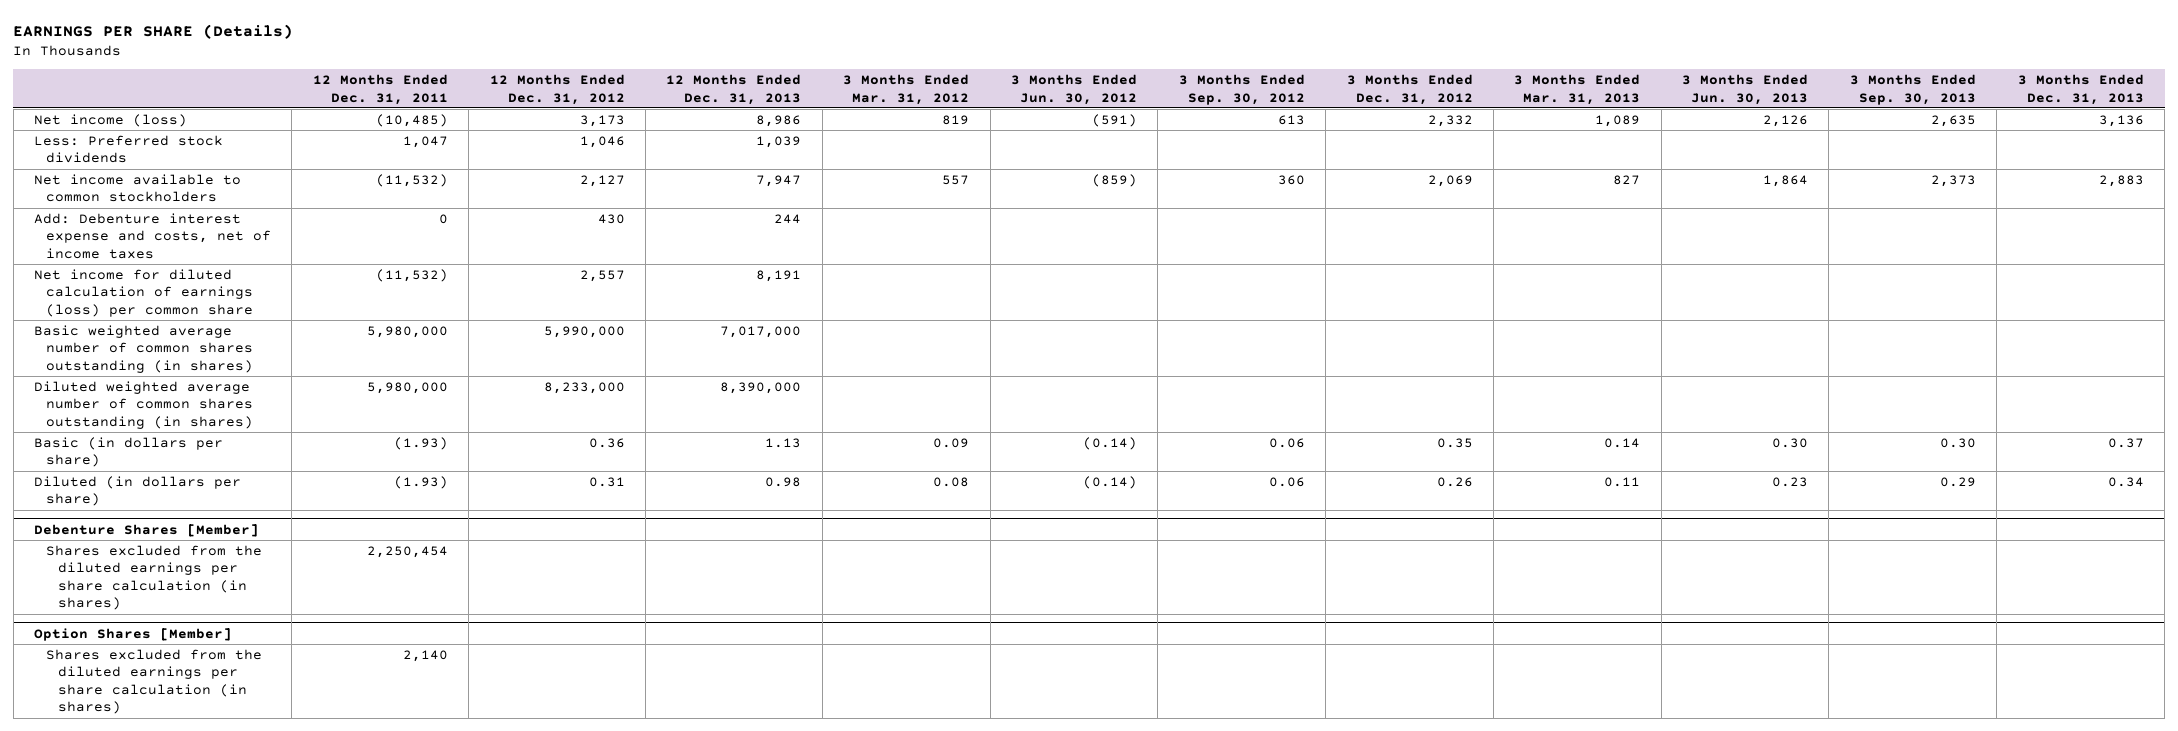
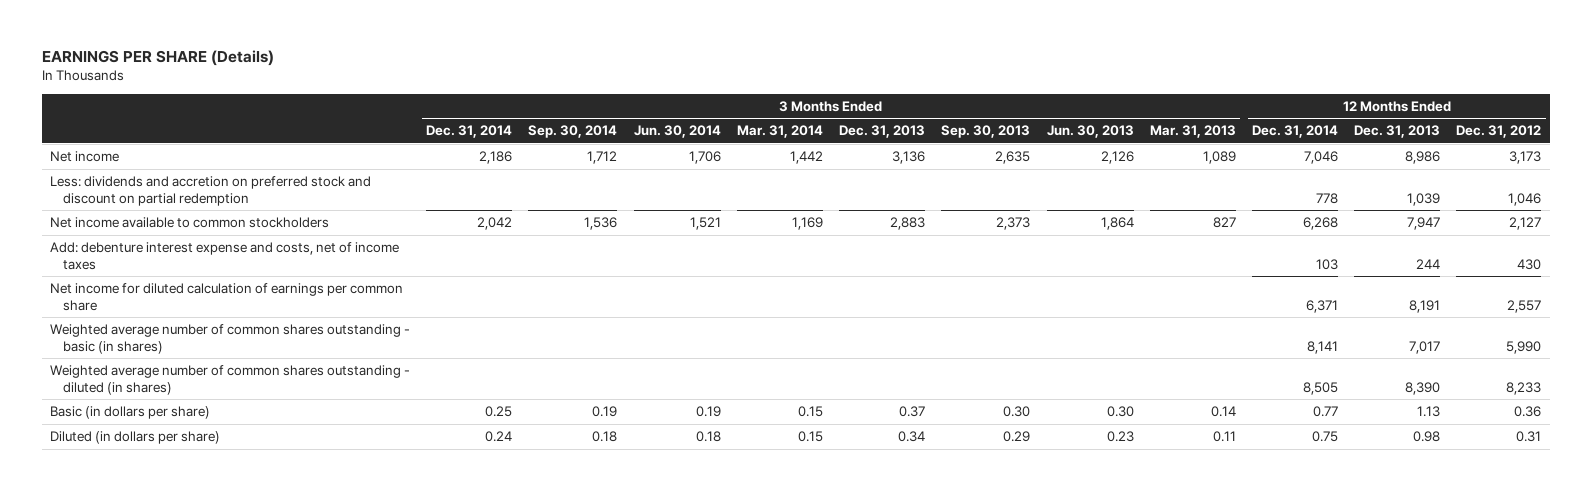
[312,74,448,105] 12 Months Ended Dec. 31, 2011 -> none
[843,74,970,105] 3 Months Ended Mar. 31, 2012 -> none
[1010,74,1137,105] 3 Months Ended Jun. 30, 2012 -> none
[1178,74,1305,105] 3 Months Ended Sep. 30, 2012 -> none
[1346,74,1473,105] 3 Months Ended Dec. 31, 2012 -> none
none -> [426,125,513,139] Dec. 31, 2014
none -> [528,125,618,139] Sep. 30, 2014
none -> [633,125,721,139] Jun. 30, 2014
none -> [736,125,823,139] Mar. 31, 2014
none -> [1252,125,1339,139] Dec. 31, 2014
[34,113,188,127] Net income (loss) -> [49,151,119,163] Net income
[34,134,224,164] Less: Preferred stock dividends -> [49,176,371,206] Less: dividends and accretion on preferred stock and discount on partial redemption
[34,212,272,259] Add: Debenture interest expense and costs, net of income taxes -> [49,242,399,270] Add: debenture interest expense and costs, net of income taxes
[34,268,254,317] Net income for diluted calculation of earnings (loss) per common share -> [49,283,403,311] Net income for diluted calculation of earnings per common share
[34,324,254,373] Basic weighted average number of common shares outstanding (in shares) -> [49,324,410,354] Weighted average number of common shares outstanding - basic (in shares)
[543,325,625,338] 5,990,000 -> [1506,340,1542,354] 5,990
[720,325,802,338] 7,017,000 -> [1409,340,1441,354] 7,017
[34,380,254,429] Diluted weighted average number of common shares outstanding (in shares) -> [49,365,410,395] Weighted average number of common shares outstanding - diluted (in shares)
[543,381,625,394] 8,233,000 -> [1506,381,1542,395] 8,233
[720,381,802,394] 8,390,000 -> [1405,381,1441,395] 8,390
[34,523,260,537] Debenture Shares [Member] -> none
[46,544,263,611] Shares excluded from the diluted earnings per share calculation (in shares) -> none
[34,627,233,641] Option Shares [Member] -> none
[46,648,263,715] Shares excluded from the diluted earnings per share calculation (in shares) -> none

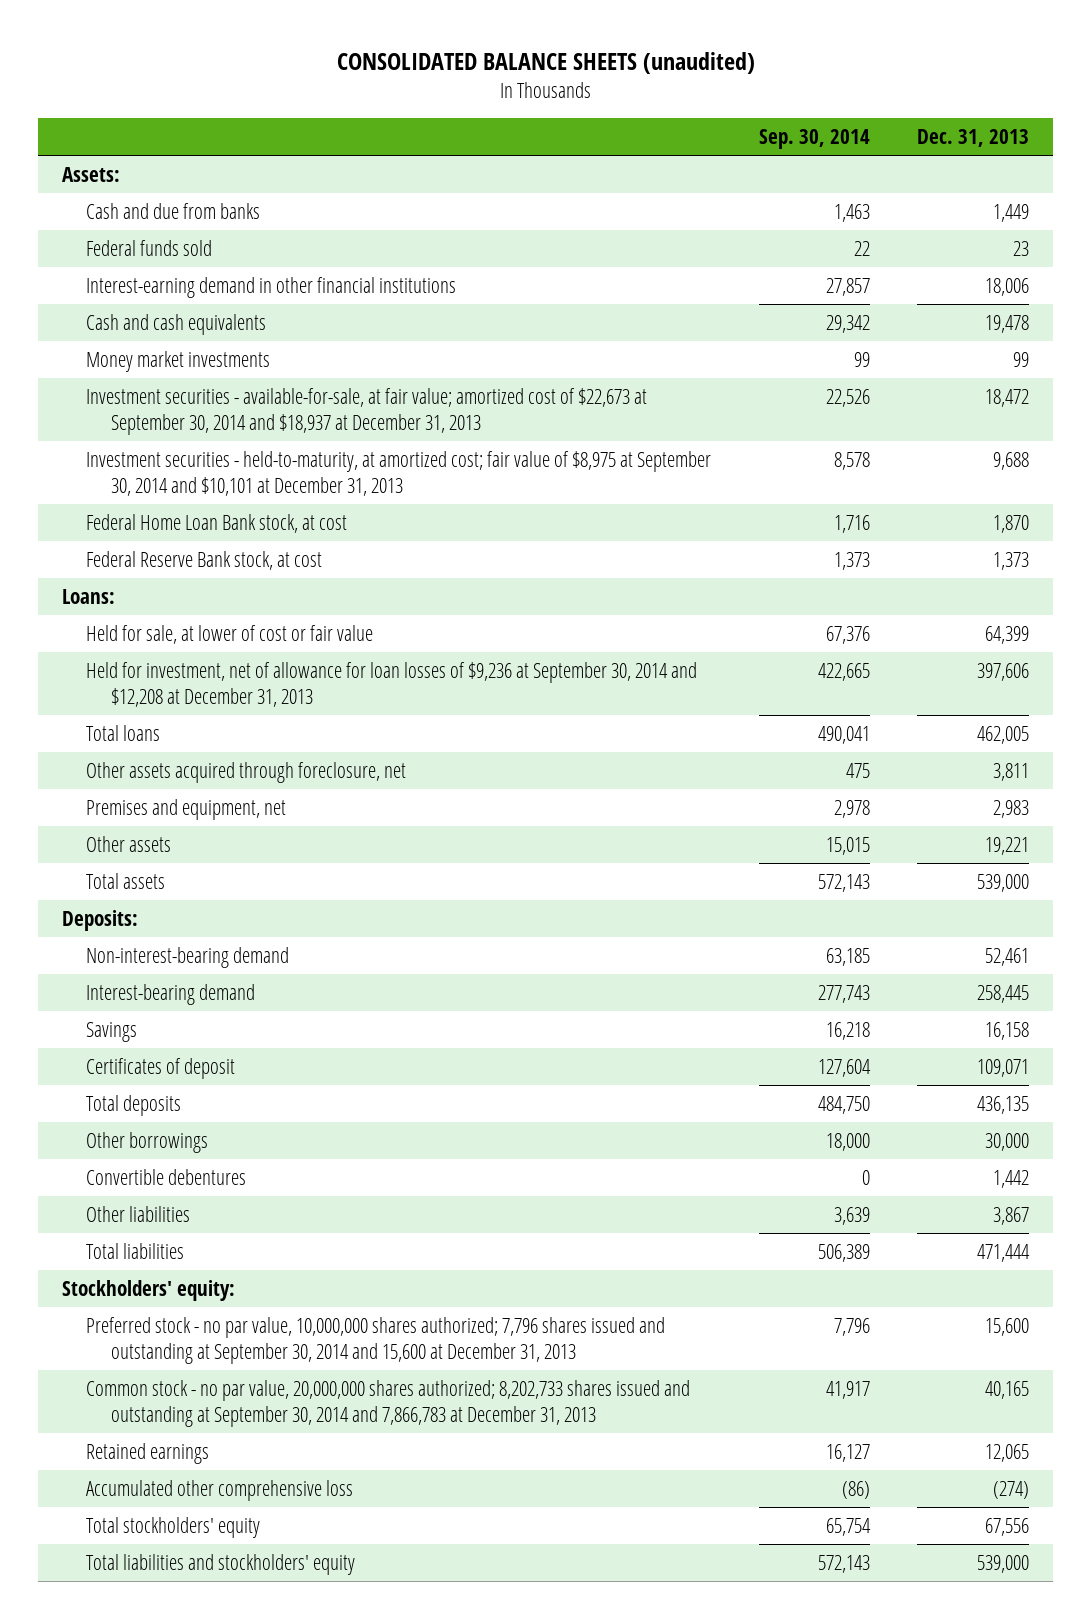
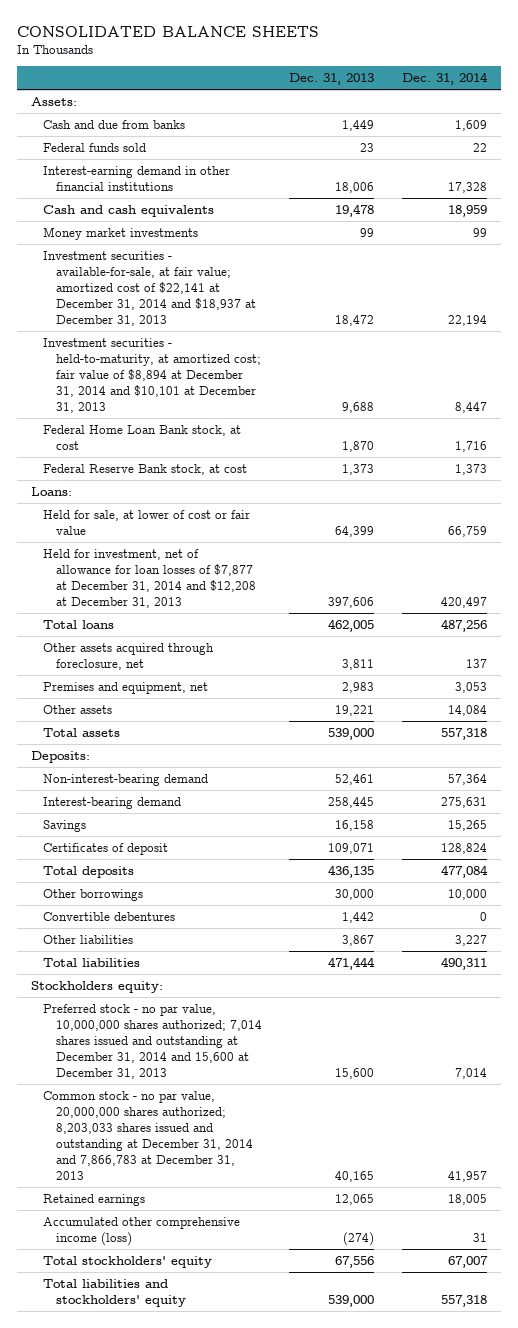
[336,51,755,74] CONSOLIDATED BALANCE SHEETS (unaudited) -> [17,25,320,37] CONSOLIDATED BALANCE SHEETS
[758,129,870,150] Sep. 30, 2014 -> none
none -> [401,72,488,86] Dec. 31, 2014
[86,387,648,436] Investment securities - available-for-sale, at fair value; amortized cost of $22,673 at September 30, 2014 and $18,937 at December 31, 2013 -> [43,250,256,326] Investment securities - available-for-sale, at fair value; amortized cost of $22,141 at December 31, 2014 and $18,937 at December 31, 2013
[86,450,712,497] Investment securities - held-to-maturity, at amortized cost; fair value of $8,975 at September 30, 2014 and $10,101 at December 31, 2013 -> [43,337,261,413] Investment securities - held-to-maturity, at amortized cost; fair value of $8,894 at December 31, 2014 and $10,101 at December 31, 2013
[86,661,698,708] Held for investment, net of allowance for loan losses of $9,236 at September 30, 2014 and $12,208 at December 31, 2013 -> [43,548,256,608] Held for investment, net of allowance for loan losses of $7,877 at December 31, 2014 and $12,208 at December 31, 2013
[61,1279,235,1301] Stockholders' equity: -> [30,980,163,993] Stockholders equity:
[86,1316,666,1365] Preferred stock - no par value, 10,000,000 shares authorized; 7,796 shares issued and outstanding at September 30, 2014 and 15,600 at December 31, 2013 -> [43,1003,262,1079] Preferred stock - no par value, 10,000,000 shares authorized; 7,014 shares issued and outstanding at December 31, 2014 and 15,600 at December 31, 2013
[86,1379,691,1428] Common stock - no par value, 20,000,000 shares authorized; 8,202,733 shares issued and outstanding at September 30, 2014 and 7,866,783 at December 31, 2013 -> [43,1090,253,1180] Common stock - no par value, 20,000,000 shares authorized; 8,203,033 shares issued and outstanding at December 31, 2014 and 7,866,783 at December 31, 2013
[86,1479,354,1501] Accumulated other comprehensive loss -> [43,1216,241,1246] Accumulated other comprehensive income (loss)

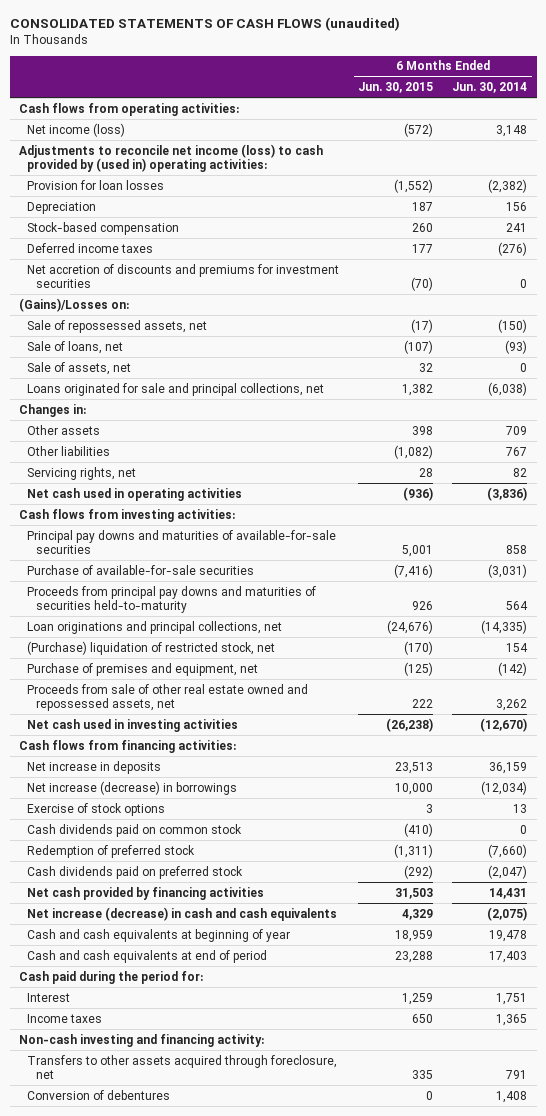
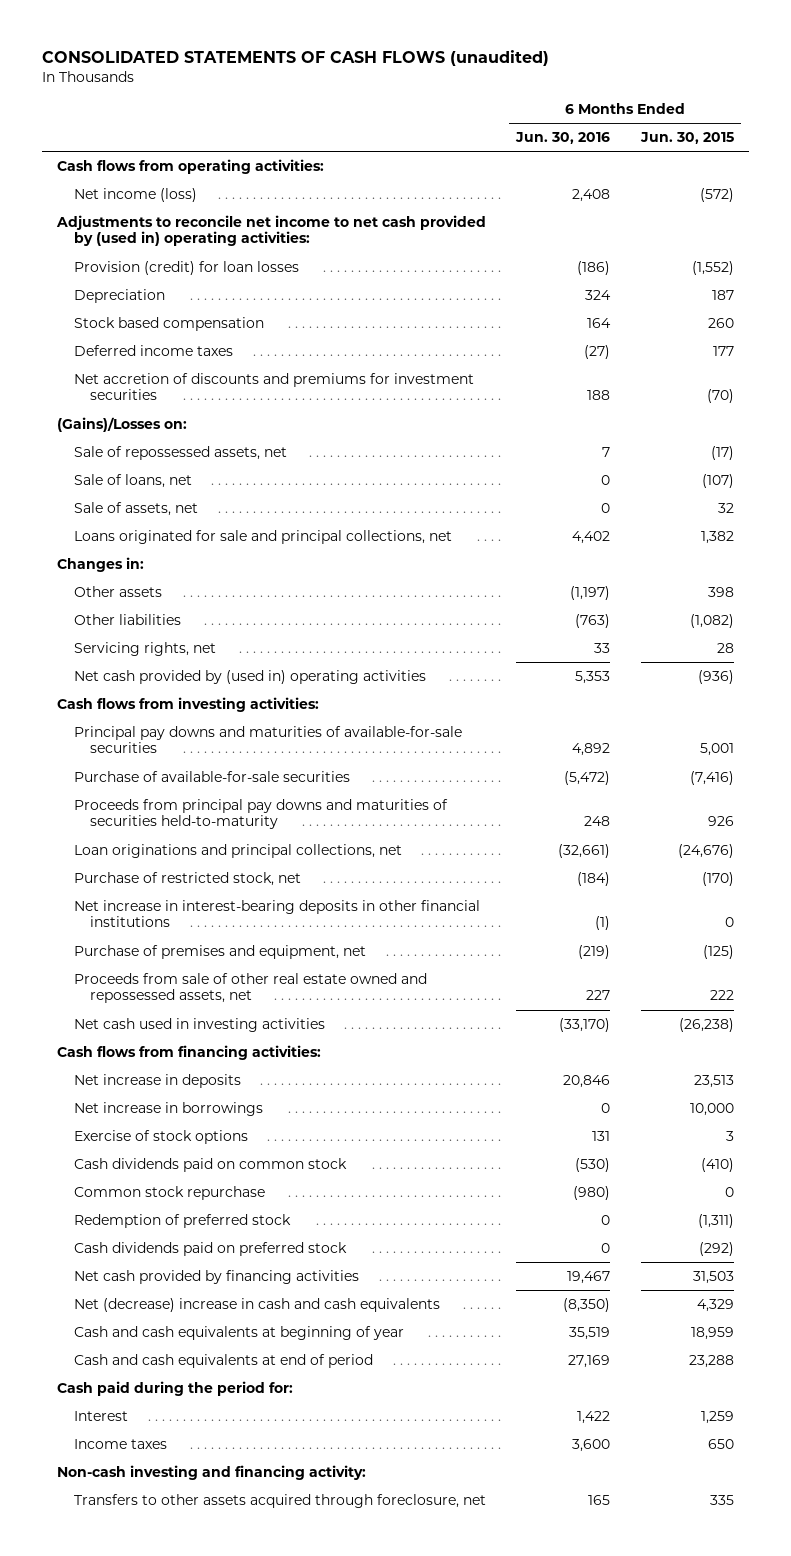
[452,82,528,94] Jun. 30, 2014 -> none
none -> [515,132,611,145] Jun. 30, 2016
[19,143,324,172] Adjustments to reconcile net income (loss) to cash provided by (used in) operating activities: -> [56,214,487,247] Adjustments to reconcile net income to net cash provided by (used in) operating activities:
[27,179,165,190] Provision for loan losses -> [73,260,299,275] Provision (credit) for loan losses
[27,221,180,235] Stock-based compensation -> [73,316,264,331] Stock based compensation
[27,487,243,501] Net cash used in operating activities -> [73,669,426,684] Net cash provided by (used in) operating activities
[27,640,276,655] (Purchase) liquidation of restricted stock, net -> [73,871,301,886] Purchase of restricted stock, net
none -> [73,899,480,928] Net increase in interest-bearing deposits in other financial institutions
[27,780,238,795] Net increase (decrease) in borrowings -> [73,1101,263,1116] Net increase in borrowings
none -> [73,1185,265,1200] Common stock repurchase
[27,906,338,921] Net increase (decrease) in cash and cash equivalents -> [73,1297,440,1312] Net (decrease) increase in cash and cash equivalents
[27,1089,171,1100] Conversion of debentures -> none

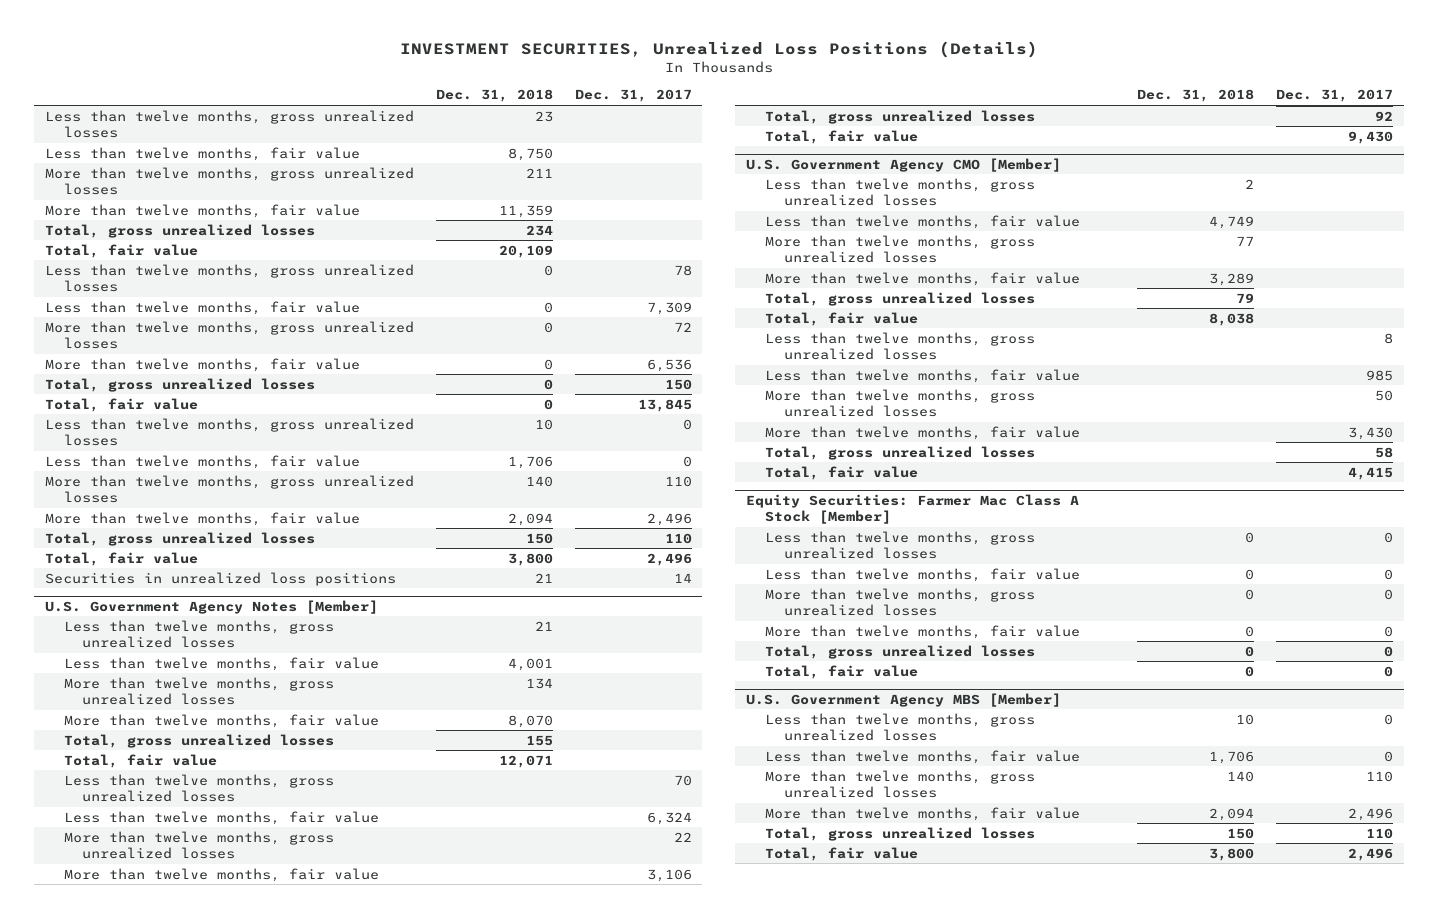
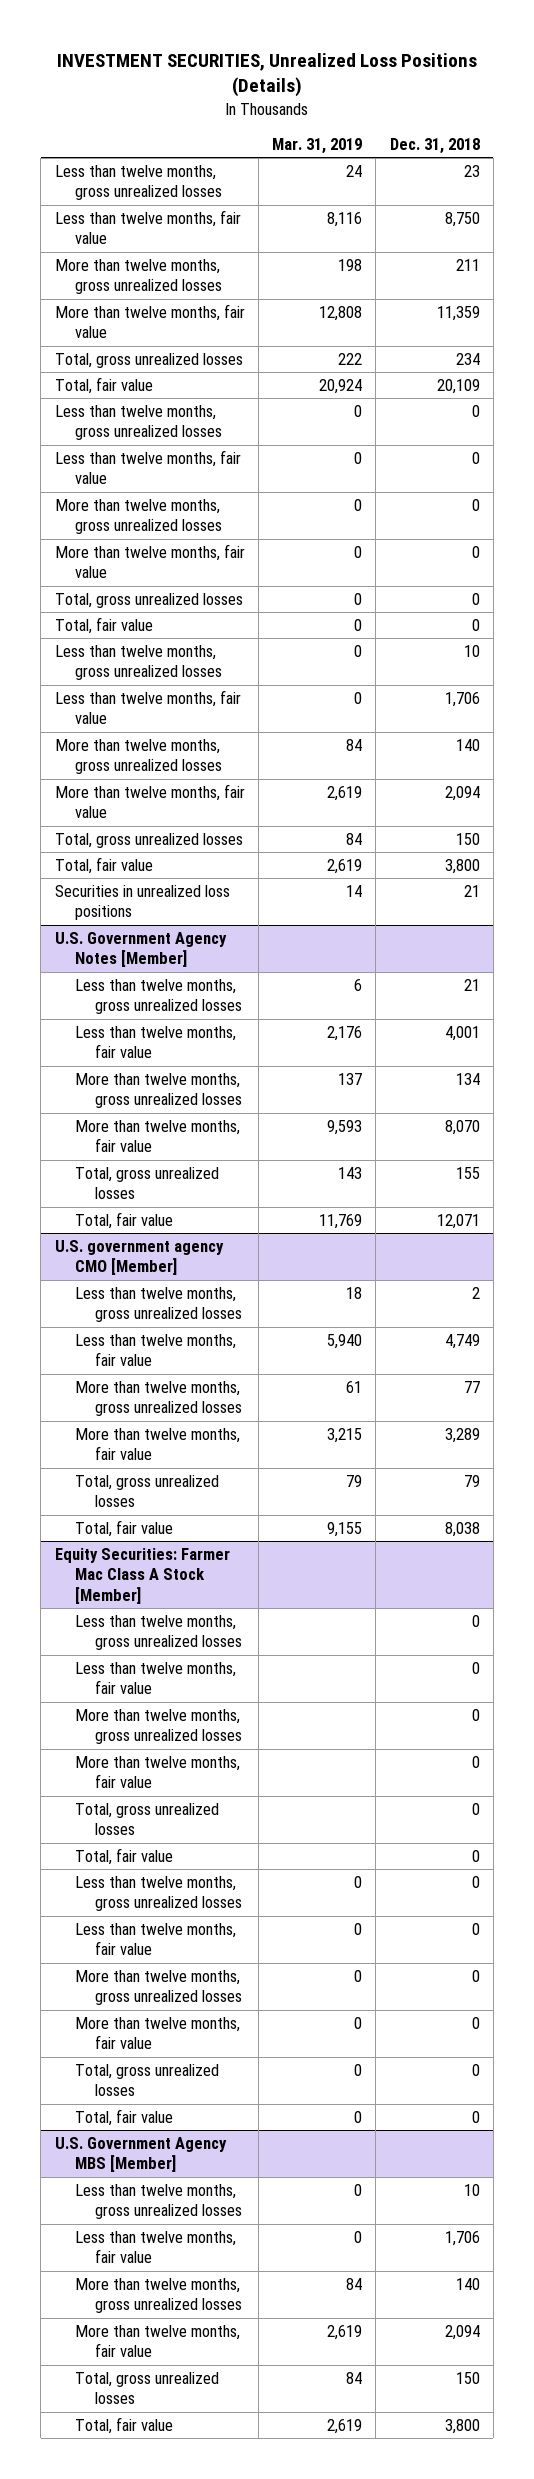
[574,89,692,103] Dec. 31, 2017 -> none
none -> [272,138,363,155] Mar. 31, 2019
[63,773,334,802] Less than twelve months, gross unrealized losses -> none
[63,810,379,825] Less than twelve months, fair value -> none
[63,830,334,859] More than twelve months, gross unrealized losses -> none
[63,867,379,882] More than twelve months, fair value -> none
[764,109,1035,124] Total, gross unrealized losses -> none
[764,129,918,144] Total, fair value -> none
[746,157,1062,172] U.S. Government Agency CMO [Member] -> [54,1239,224,1276] U.S. government agency CMO [Member]
[764,331,1035,360] Less than twelve months, gross unrealized losses -> none
[764,368,1080,383] Less than twelve months, fair value -> none
[764,388,1035,417] More than twelve months, gross unrealized losses -> none
[764,425,1080,440] More than twelve months, fair value -> none
[764,445,1035,460] Total, gross unrealized losses -> none
[764,465,918,480] Total, fair value -> none
none -> [74,1875,243,1912] Less than twelve months, gross unrealized losses
none -> [74,1922,236,1956] Less than twelve months, fair value
none -> [74,1969,243,2006] More than twelve months, gross unrealized losses
none -> [74,2016,240,2050] More than twelve months, fair value
none -> [74,2063,219,2097] Total, gross unrealized losses
none -> [74,2108,173,2126] Total, fair value

